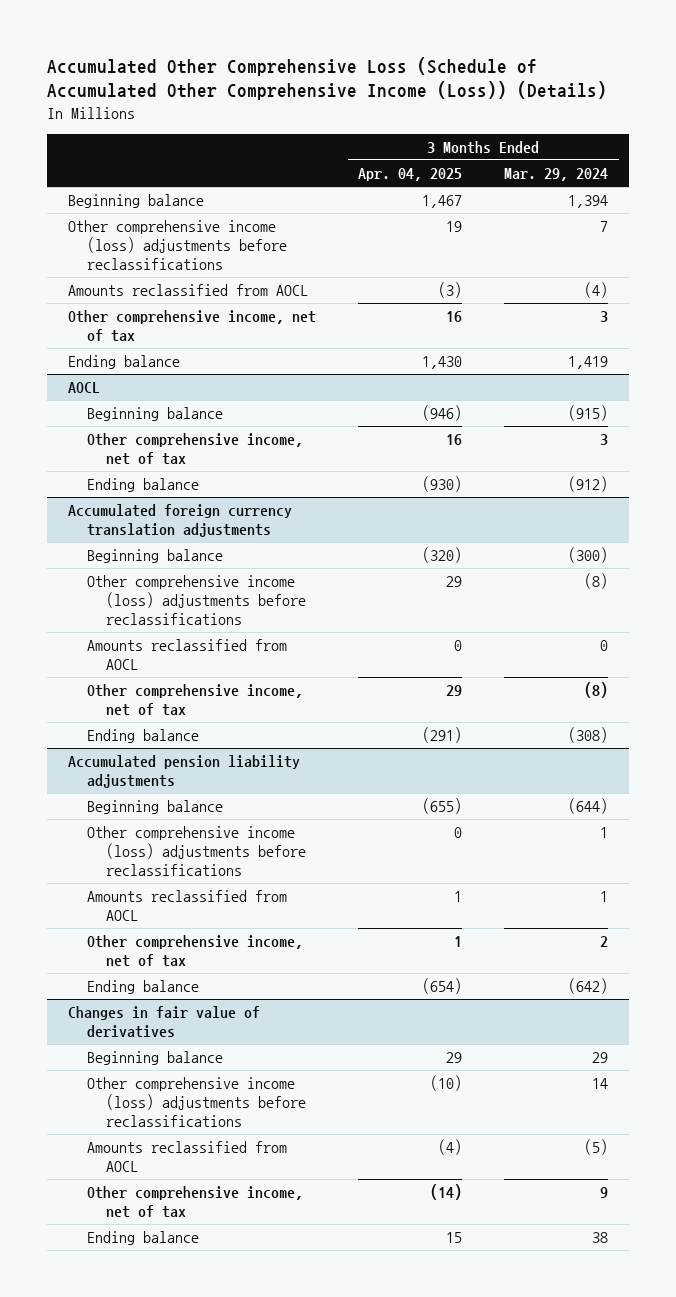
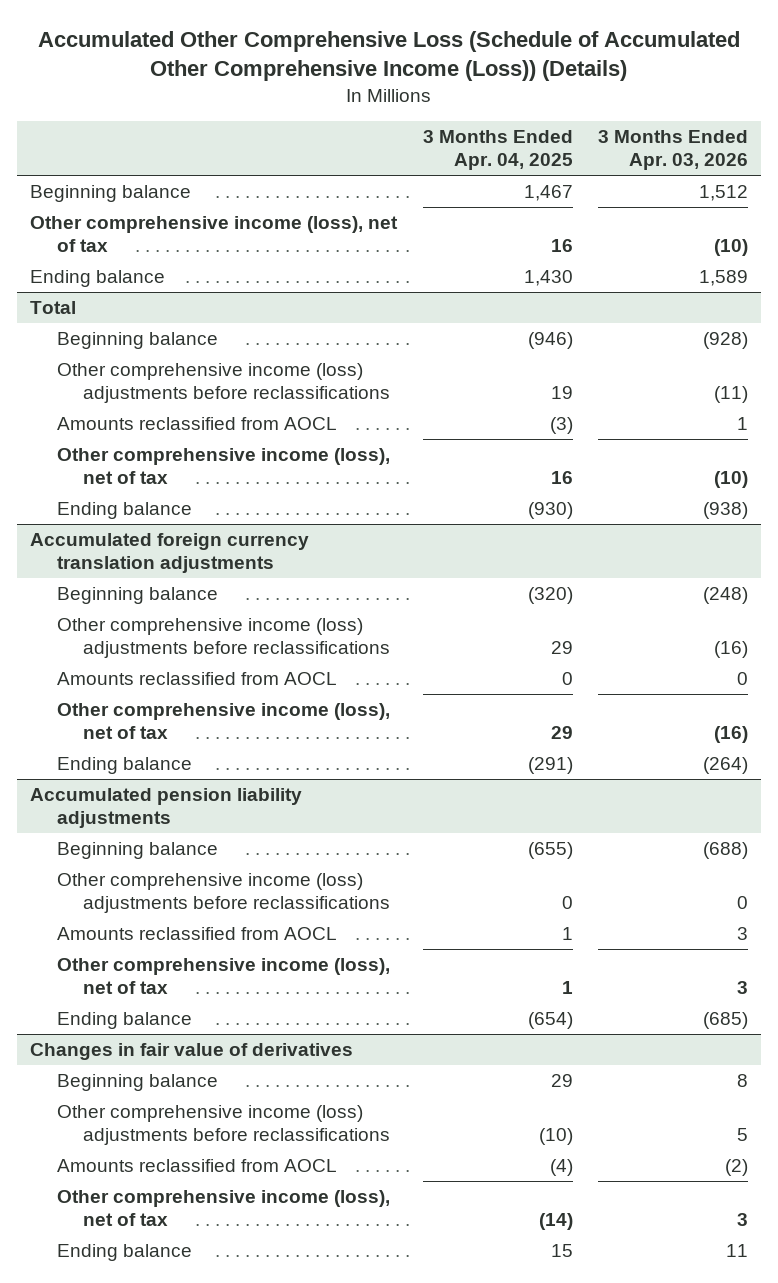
[504,168,609,182] Mar. 29, 2024 -> none
none -> [598,130,749,171] 3 Months Ended Apr. 03, 2026
[67,220,288,270] Other comprehensive income (loss) adjustments before reclassifications -> none
[67,284,308,297] Amounts reclassified from AOCL -> none
[67,310,316,342] Other comprehensive income, net of tax -> [30,216,399,253] Other comprehensive income (loss), net of tax
[67,382,100,394] AOCL -> [30,301,77,315] Total
none -> [56,363,391,404] Other comprehensive income (loss) adjustments before reclassifications
none -> [56,417,337,431] Amounts reclassified from AOCL
[87,433,304,465] Other comprehensive income, net of tax -> [56,448,390,485] Other comprehensive income (loss), net of tax
[87,684,304,716] Other comprehensive income, net of tax -> [56,703,390,740] Other comprehensive income (loss), net of tax
[87,935,304,967] Other comprehensive income, net of tax -> [56,958,390,995] Other comprehensive income (loss), net of tax
[87,1186,304,1218] Other comprehensive income, net of tax -> [56,1190,390,1227] Other comprehensive income (loss), net of tax

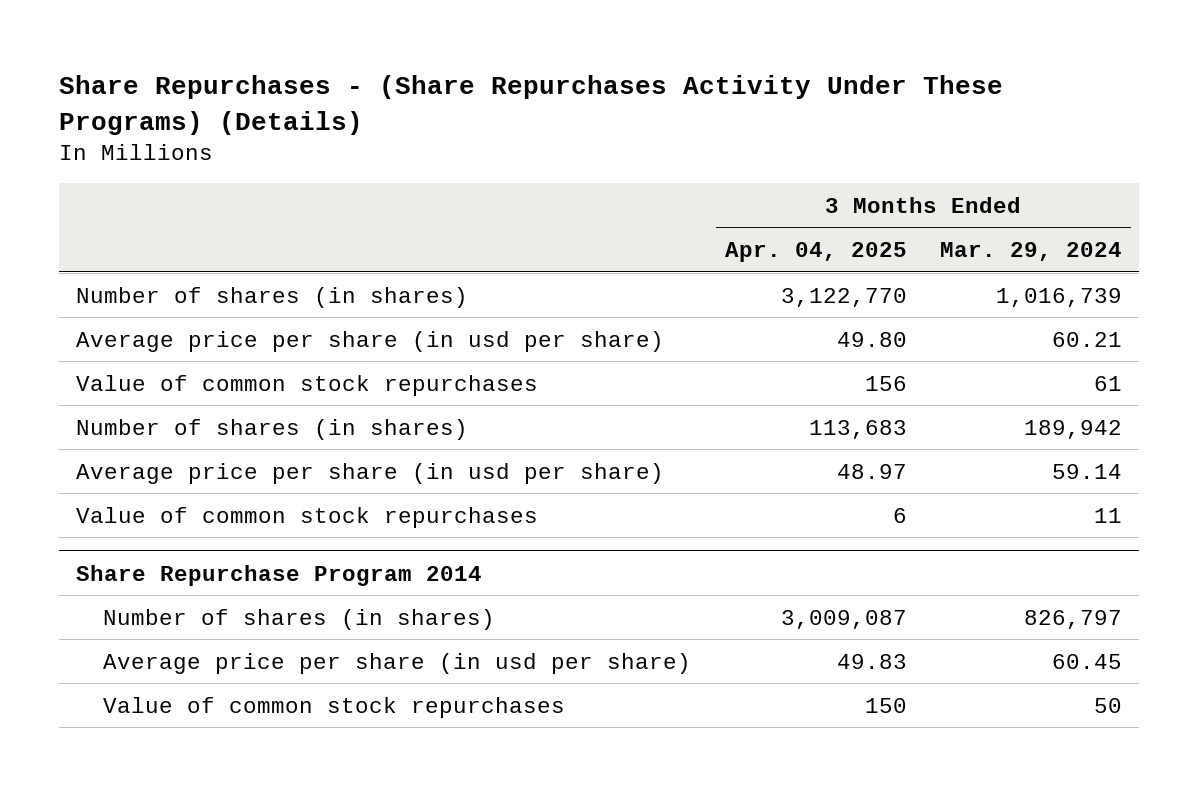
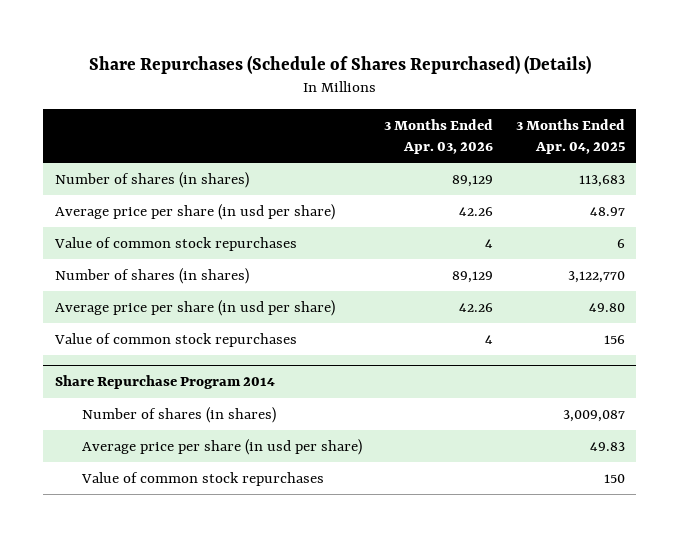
[59,75,1004,135] Share Repurchases - (Share Repurchases Activity Under These Programs) (Details) -> [88,54,591,74] Share Repurchases (Schedule of Shares Repurchased) (Details)
[940,242,1123,262] Mar. 29, 2024 -> none
none -> [384,118,494,155] 3 Months Ended Apr. 03, 2026
[75,286,468,308] Number of shares (in shares) -> [54,267,249,284] Number of shares (in shares)
[75,330,664,352] Average price per share (in usd per share) -> [54,299,335,316] Average price per share (in usd per share)
[75,374,538,396] Value of common stock repurchases -> [53,332,297,347] Value of common stock repurchases

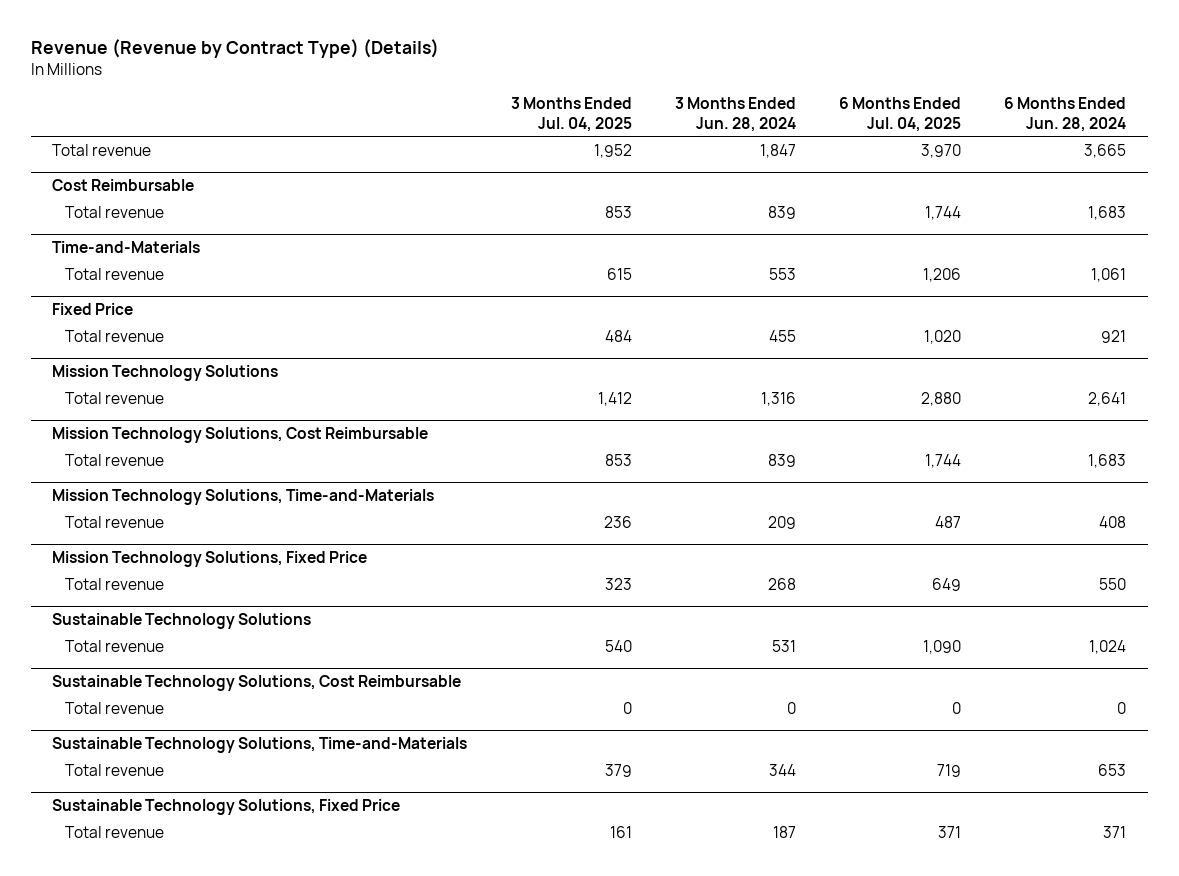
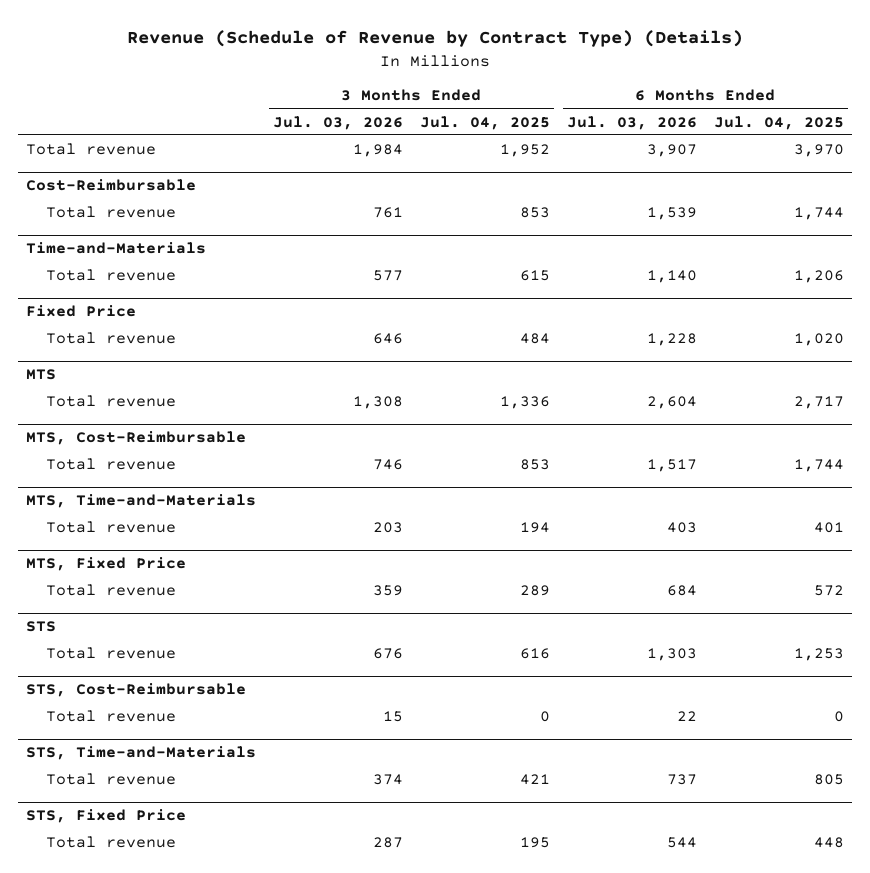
[30,39,439,59] Revenue (Revenue by Contract Type) (Details) -> [126,30,743,48] Revenue (Schedule of Revenue by Contract Type) (Details)
[674,97,796,132] 3 Months Ended Jun. 28, 2024 -> none
[1004,97,1127,132] 6 Months Ended Jun. 28, 2024 -> none
none -> [272,115,403,130] Jul. 03, 2026
none -> [566,115,697,130] Jul. 03, 2026
[52,179,195,192] Cost Reimbursable -> [26,179,197,192] Cost-Reimbursable
[52,427,429,444] Mission Technology Solutions, Cost Reimbursable -> none
[52,365,279,382] Mission Technology Solutions -> [26,369,57,381] MTS
[597,391,632,406] 1,412 -> [499,396,550,410] 1,336
[921,391,962,406] 2,880 -> [793,396,844,410] 2,717
none -> [26,431,247,446] MTS, Cost-Reimbursable
[52,489,435,506] Mission Technology Solutions, Time-and-Materials -> none
[52,551,368,568] Mission Technology Solutions, Fixed Price -> none
[52,675,462,692] Sustainable Technology Solutions, Cost Reimbursable -> none
none -> [26,494,257,509] MTS, Time-and-Materials
[603,515,632,528] 236 -> [519,522,550,534] 194
[935,515,962,528] 487 -> [813,522,844,534] 401
none -> [26,557,187,572] MTS, Fixed Price
[604,577,632,590] 323 -> [519,585,550,597] 289
[932,577,962,591] 649 -> [813,585,844,597] 572
[52,613,312,630] Sustainable Technology Solutions -> [26,621,57,633] STS
[604,639,632,652] 540 -> [519,648,550,660] 616
[923,639,962,654] 1,090 -> [793,648,844,662] 1,253
none -> [26,683,247,698] STS, Cost-Reimbursable
[52,737,468,754] Sustainable Technology Solutions, Time-and-Materials -> none
[52,799,401,816] Sustainable Technology Solutions, Fixed Price -> none
none -> [26,746,257,761] STS, Time-and-Materials
[604,763,632,777] 379 -> [519,774,550,786] 421
[937,763,962,777] 719 -> [813,774,844,786] 805
none -> [26,809,187,824] STS, Fixed Price
[609,825,632,838] 161 -> [519,837,550,849] 195
[938,825,962,838] 371 -> [813,837,844,849] 448

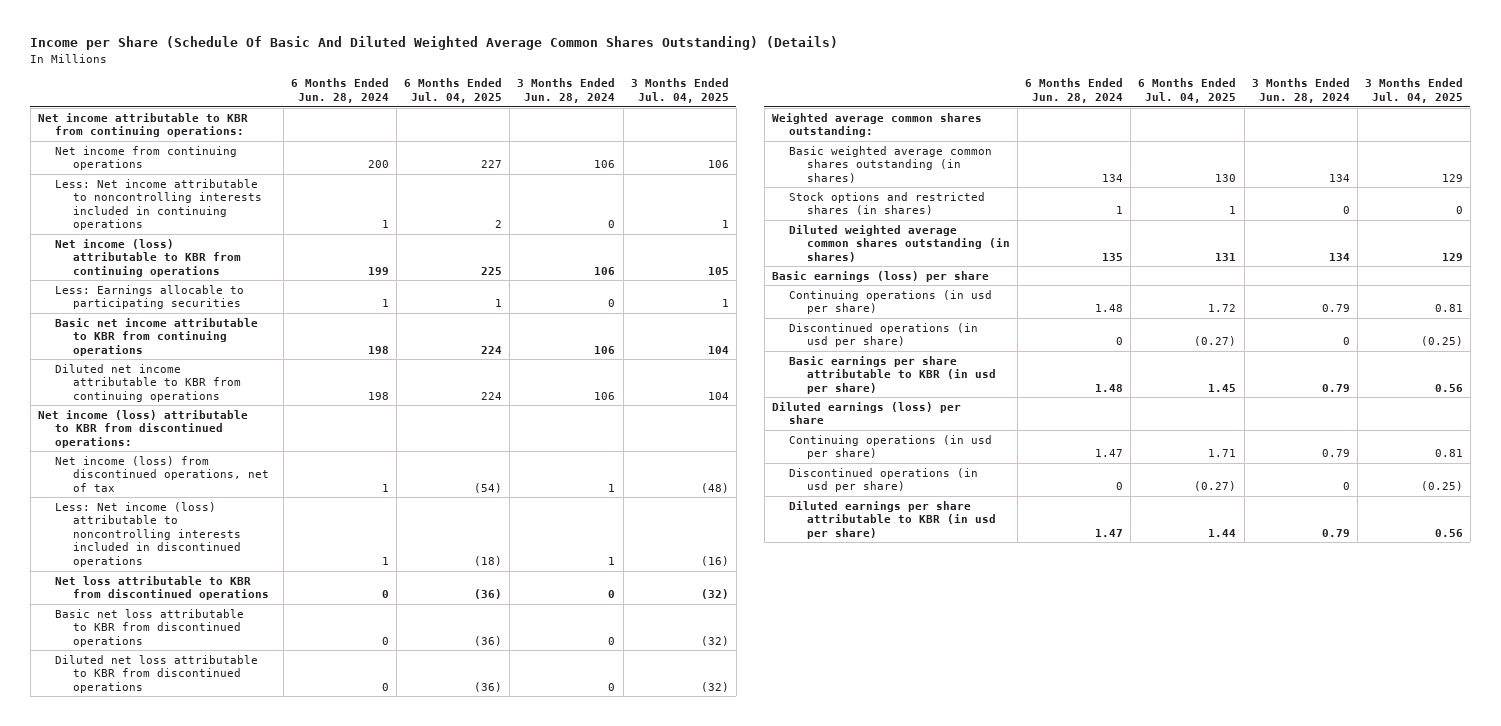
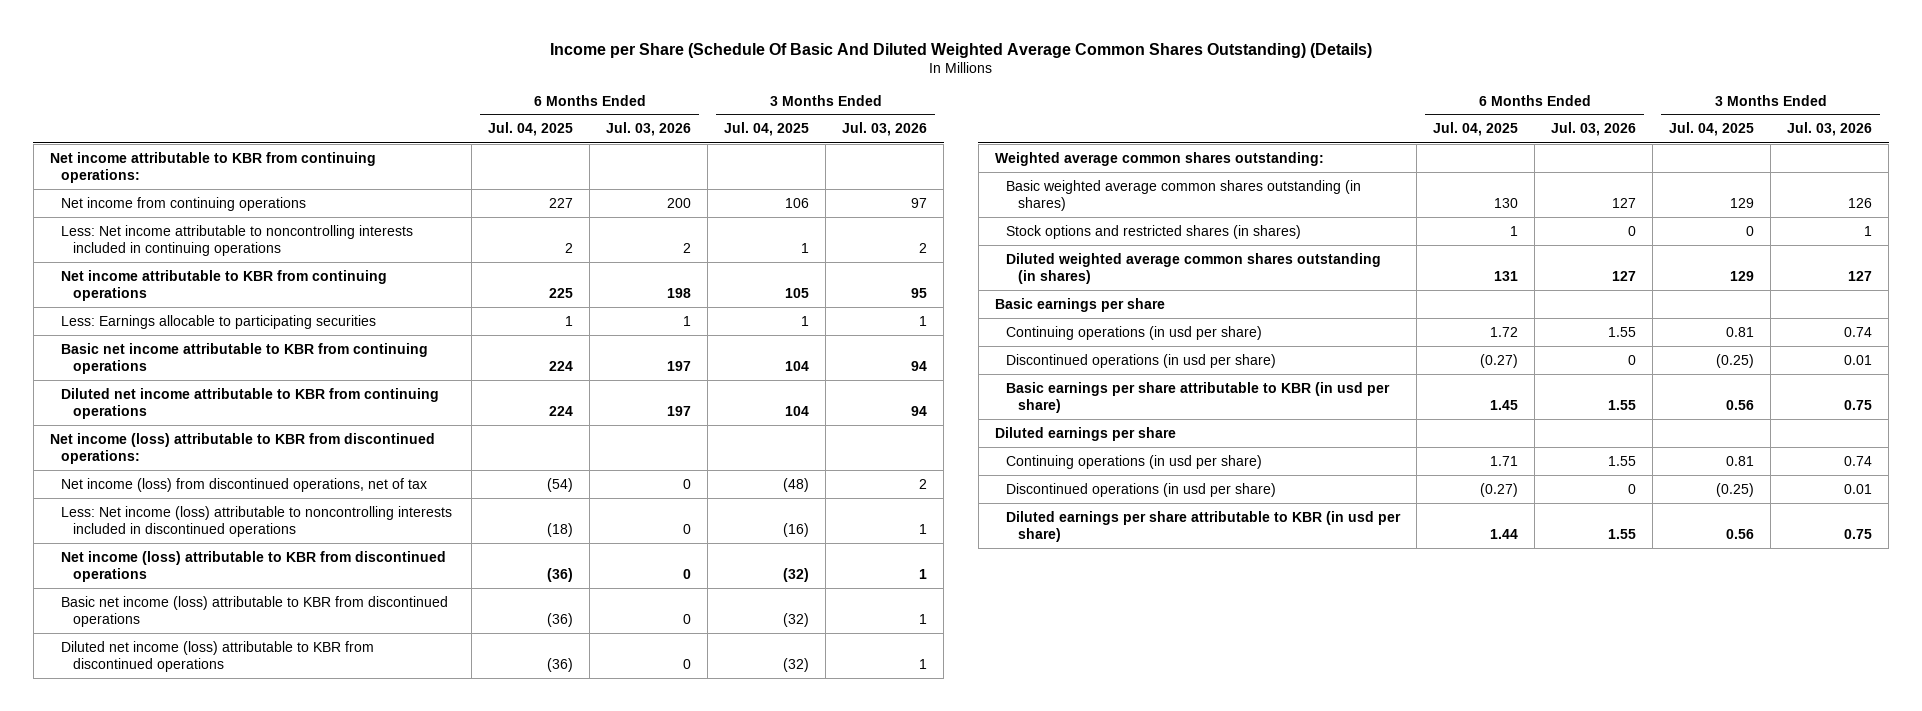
[291,78,390,104] 6 Months Ended Jun. 28, 2024 -> none
[517,78,616,104] 3 Months Ended Jun. 28, 2024 -> none
none -> [606,122,692,137] Jul. 03, 2026
none -> [842,122,928,137] Jul. 03, 2026
[55,238,241,277] Net income (loss) attributable to KBR from continuing operations -> [61,269,388,302] Net income attributable to KBR from continuing operations
[55,575,269,601] Net loss attributable to KBR from discontinued operations -> [61,550,447,583] Net income (loss) attributable to KBR from discontinued operations
[55,608,245,647] Basic net loss attributable to KBR from discontinued operations -> [61,595,449,628] Basic net income (loss) attributable to KBR from discontinued operations
[55,654,259,693] Diluted net loss attributable to KBR from discontinued operations -> [61,640,375,673] Diluted net income (loss) attributable to KBR from discontinued operations
[771,270,989,282] Basic earnings (loss) per share -> [994,297,1165,312] Basic earnings per share
[771,401,961,425] Diluted earnings (loss) per share -> [994,426,1176,441] Diluted earnings per share

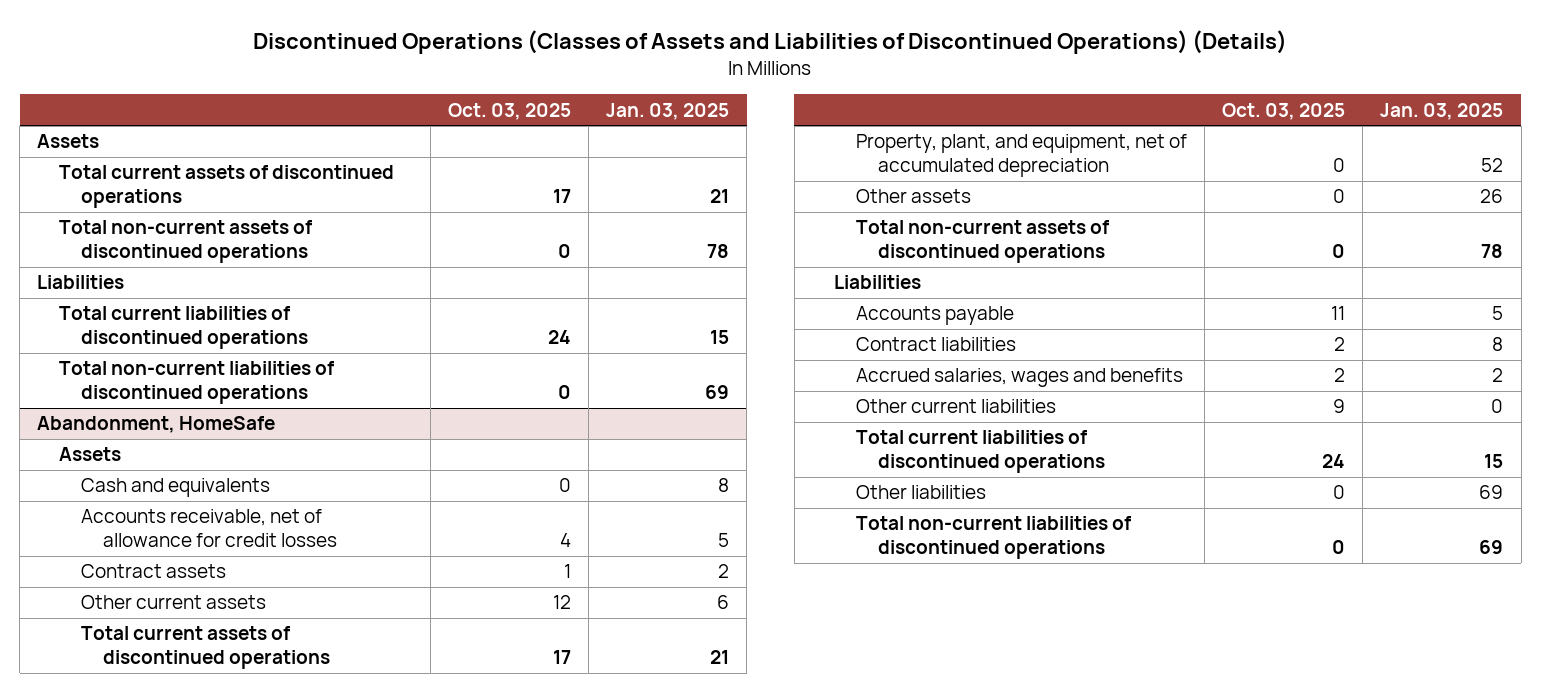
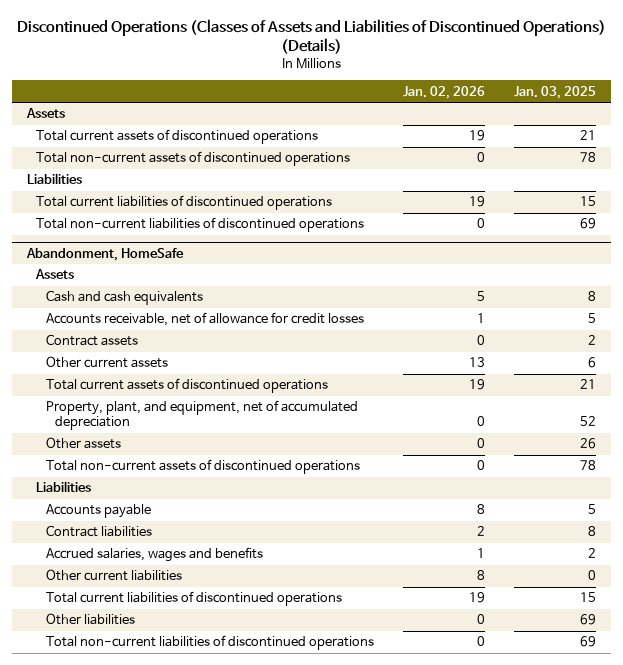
[447,102,571,120] Oct. 03, 2025 -> none
none -> [402,85,485,99] Jan. 02, 2026
[81,478,271,498] Cash and equivalents -> [45,290,203,306] Cash and cash equivalents

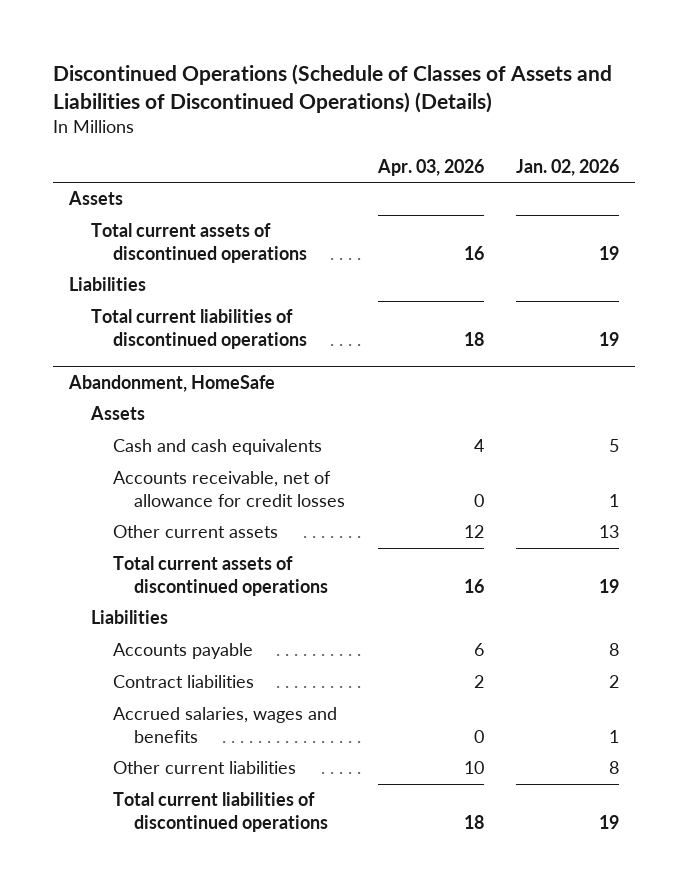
[16,18,606,54] Discontinued Operations (Classes of Assets and Liabilities of Discontinued Operations) (Details) -> [53,63,613,113] Discontinued Operations (Schedule of Classes of Assets and Liabilities of Discontinued Operations) (Details)
[514,85,597,99] Jan. 03, 2025 -> none
none -> [376,158,484,176] Apr. 03, 2026
[36,151,351,167] Total non-current assets of discontinued operations -> none
[36,217,365,233] Total non-current liabilities of discontinued operations -> none
[45,334,138,347] Contract assets -> none
[45,400,358,431] Property, plant, and equipment, net of accumulated depreciation -> none
[45,437,121,450] Other assets -> none
[45,459,360,475] Total non-current assets of discontinued operations -> none
[45,613,135,626] Other liabilities -> none
[45,635,374,651] Total non-current liabilities of discontinued operations -> none

